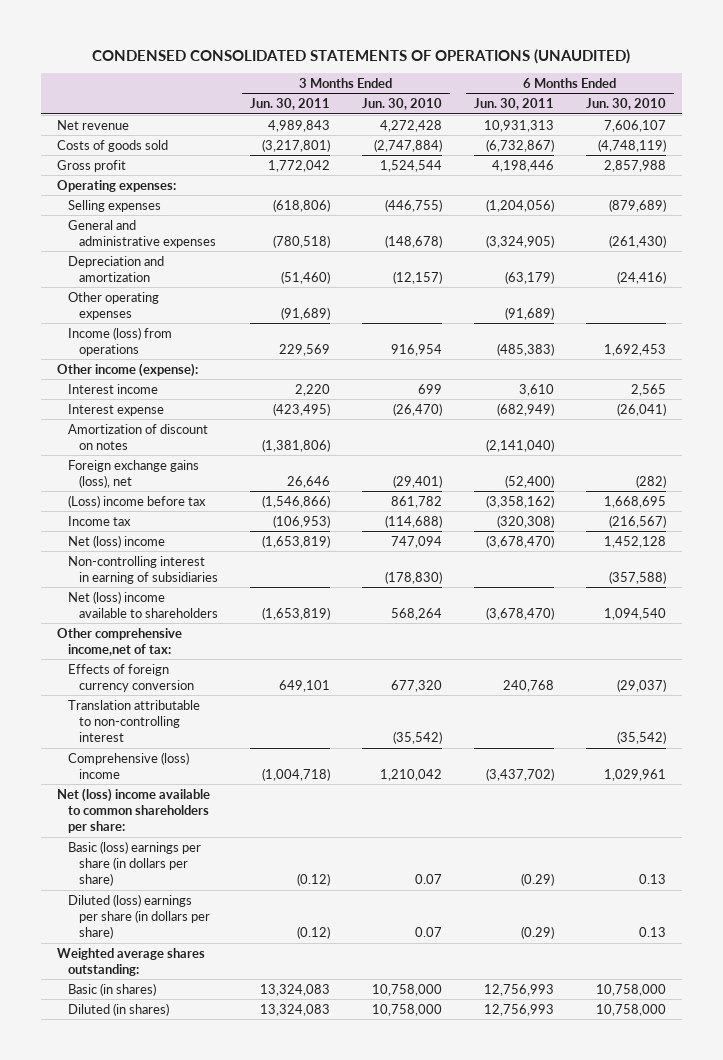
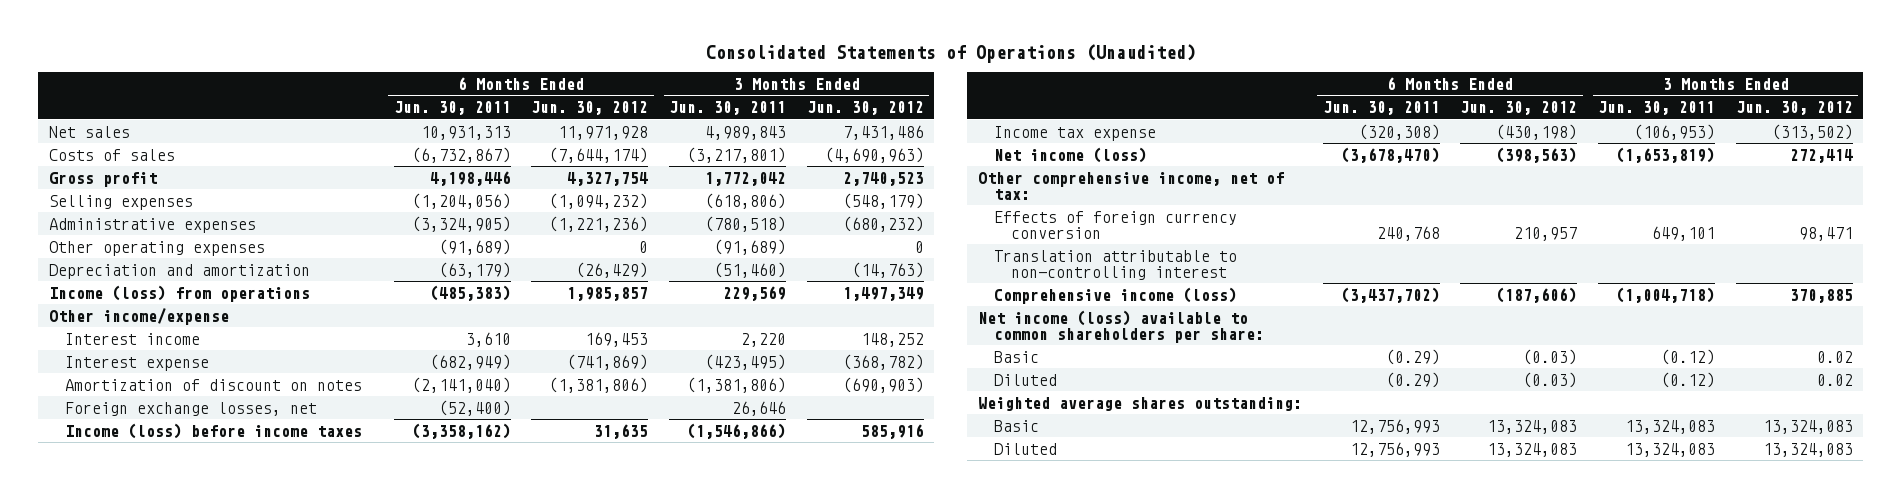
[92,48,631,64] CONDENSED CONSOLIDATED STATEMENTS OF OPERATIONS (UNAUDITED) -> [705,43,1196,63] Consolidated Statements of Operations (Unaudited)
[361,97,442,110] Jun. 30, 2010 -> none
[585,97,666,110] Jun. 30, 2010 -> none
none -> [531,101,649,116] Jun. 30, 2012
none -> [807,101,925,116] Jun. 30, 2012
[56,119,129,130] Net revenue -> [48,125,130,138] Net sales
[56,139,168,152] Costs of goods sold -> [48,148,175,161] Costs of sales
[56,179,176,192] Operating expenses: -> none
[67,219,216,248] General and administrative expenses -> [48,217,256,233] Administrative expenses
[67,255,164,282] Depreciation and amortization -> [48,263,310,279] Depreciation and amortization
[56,362,198,377] Other income (expense): -> [48,307,229,325] Other income/expense
[67,534,165,548] Net (loss) income -> none
[67,555,218,584] Non-controlling interest in earning of subsidiaries -> none
[67,459,199,488] Foreign exchange gains (loss), net -> [65,401,318,416] Foreign exchange losses, net
[67,494,206,508] (Loss) income before tax -> [65,422,363,439] Income (loss) before income taxes
[67,515,131,526] Income tax -> [994,125,1157,141] Income tax expense
[67,590,218,618] Net (loss) income available to shareholders -> [994,146,1148,163] Net income (loss)
[56,627,182,656] Other comprehensive income,net of tax: -> [977,171,1284,200] Other comprehensive income, net of tax:
[67,751,189,779] Comprehensive (loss) income -> [994,286,1238,304] Comprehensive income (loss)
[56,787,210,834] Net (loss) income available to common shareholders per share: -> [977,309,1265,343] Net income (loss) available to common shareholders per share:
[67,840,201,887] Basic (loss) earnings per share (in dollars per share) -> [994,350,1040,363] Basic
[67,893,210,940] Diluted (loss) earnings per share (in dollars per share) -> [994,373,1058,386] Diluted
[67,982,156,996] Basic (in shares) -> [994,419,1040,432] Basic
[67,1002,169,1016] Diluted (in shares) -> [994,442,1058,455] Diluted

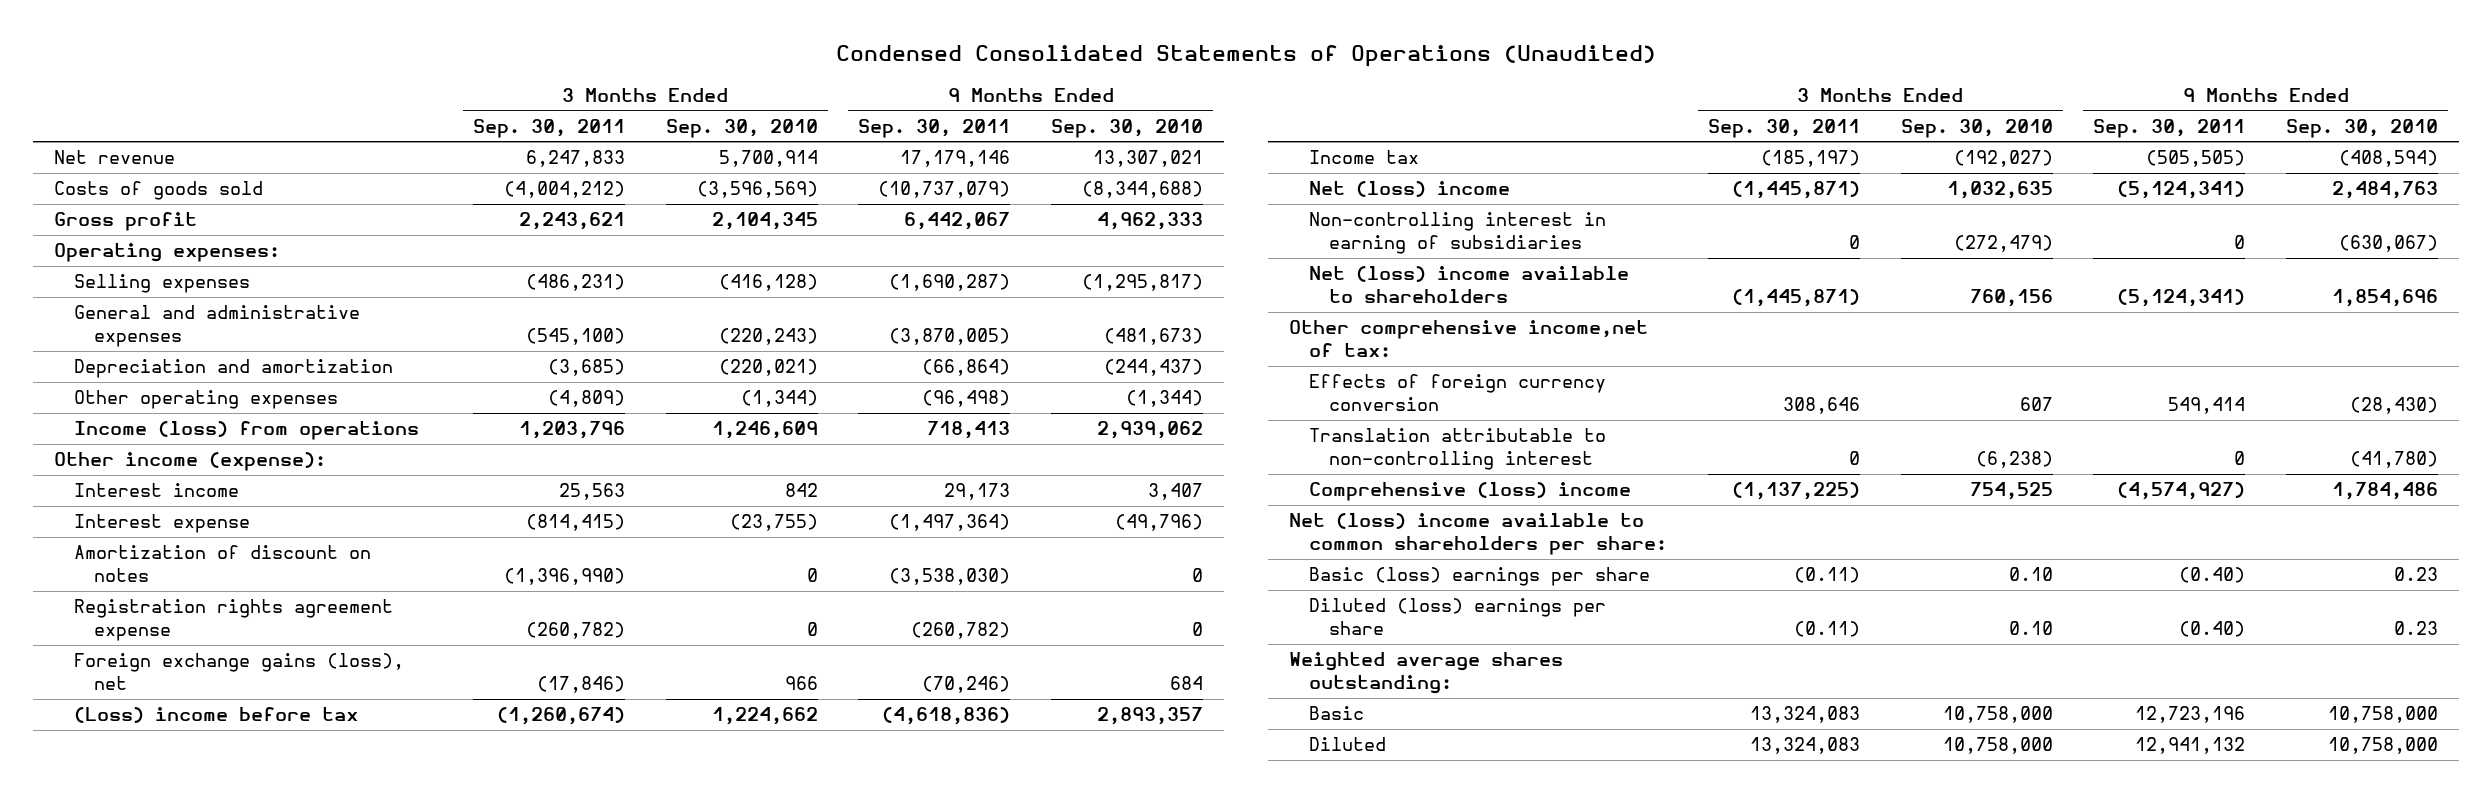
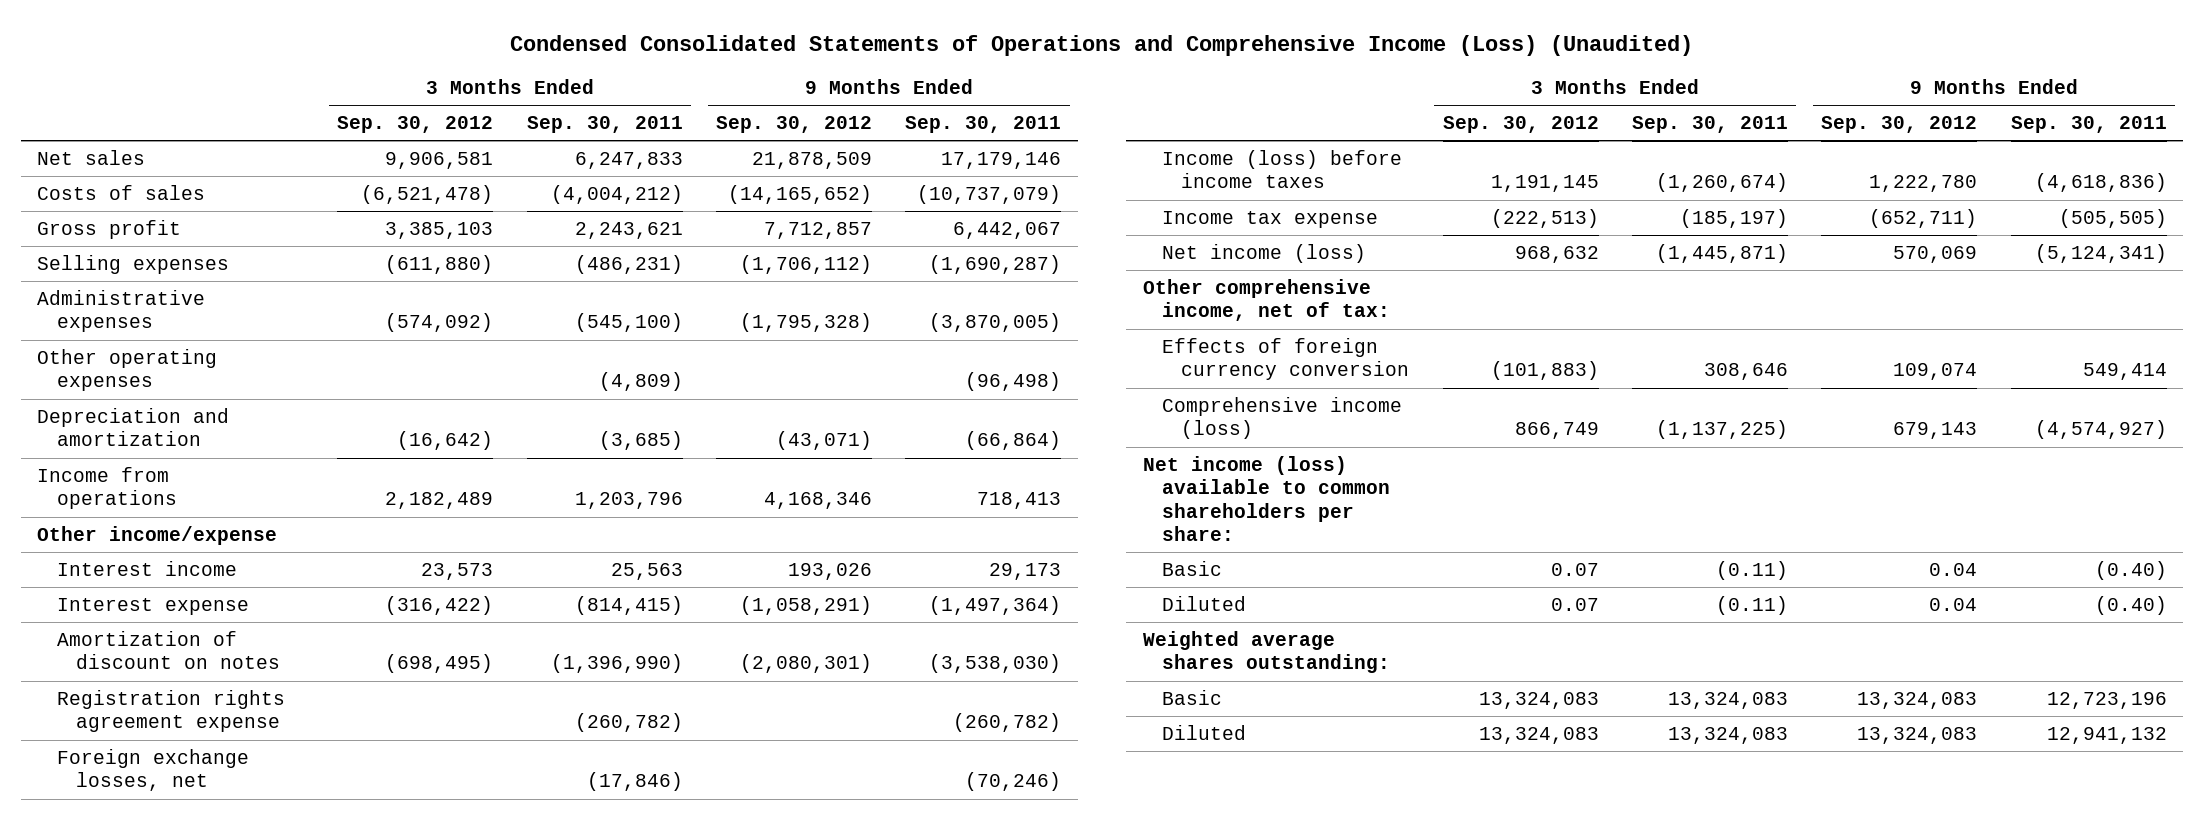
[835,45,1656,68] Condensed Consolidated Statements of Operations (Unaudited) -> [510,34,1694,56] Condensed Consolidated Statements of Operations and Comprehensive Income (Loss) (Unaudited)
[665,118,818,138] Sep. 30, 2010 -> none
[1051,118,1204,138] Sep. 30, 2010 -> none
none -> [337,116,494,134] Sep. 30, 2012
none -> [715,116,872,134] Sep. 30, 2012
[53,150,175,165] Net revenue -> [37,149,146,165] Net sales
[53,181,263,201] Costs of goods sold -> [37,184,206,200] Costs of sales
[53,243,280,263] Operating expenses: -> none
[73,305,360,348] General and administrative expenses -> [37,289,206,333] Administrative expenses
[73,359,393,379] Depreciation and amortization -> [37,407,230,447] Depreciation and amortization
[73,421,419,441] Income (loss) from operations -> [37,466,177,510] Income from operations
[53,452,326,472] Other income (expense): -> [37,525,278,545] Other income/expense
[1308,181,1510,198] Net (loss) income -> none
[1308,212,1606,255] Non-controlling interest in earning of subsidiaries -> none
[73,653,404,691] Foreign exchange gains (loss), net -> [56,748,249,792] Foreign exchange losses, net
[73,707,358,724] (Loss) income before tax -> [1162,149,1403,189] Income (loss) before income taxes
[1308,150,1419,165] Income tax -> [1162,210,1379,228] Income tax expense
[1308,266,1629,304] Net (loss) income available to shareholders -> [1162,243,1367,263] Net income (loss)
[1288,320,1648,358] Other comprehensive income,net of tax: -> [1142,278,1391,322] Other comprehensive income, net of tax:
[1308,428,1606,471] Translation attributable to non-controlling interest -> none
[1308,482,1631,502] Comprehensive (loss) income -> [1162,396,1403,440] Comprehensive income (loss)
[1288,513,1667,556] Net (loss) income available to common shareholders per share: -> [1142,455,1391,542] Net income (loss) available to common shareholders per share:
[1308,567,1650,587] Basic (loss) earnings per share -> [1162,560,1223,576] Basic
[1308,598,1606,636] Diluted (loss) earnings per share -> [1162,595,1247,611] Diluted

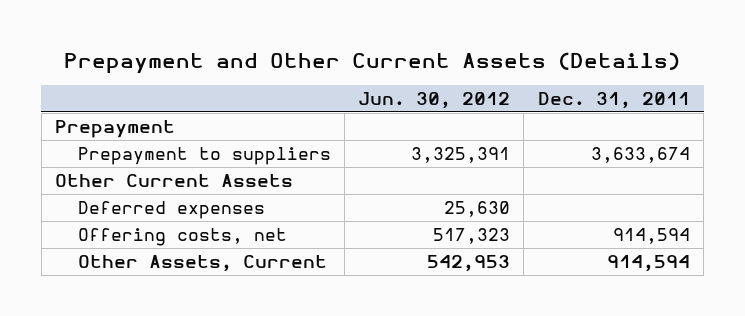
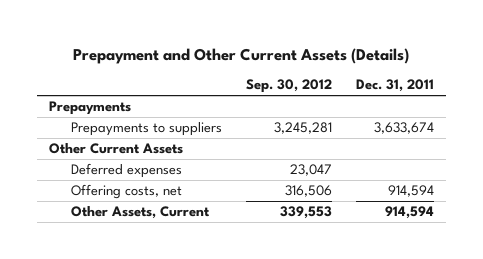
[358,92,511,110] Jun. 30, 2012 -> none
none -> [245,79,332,94] Sep. 30, 2012
[54,119,175,138] Prepayment -> [49,101,132,116] Prepayments
[77,146,331,165] Prepayment to suppliers -> [70,122,222,137] Prepayments to suppliers

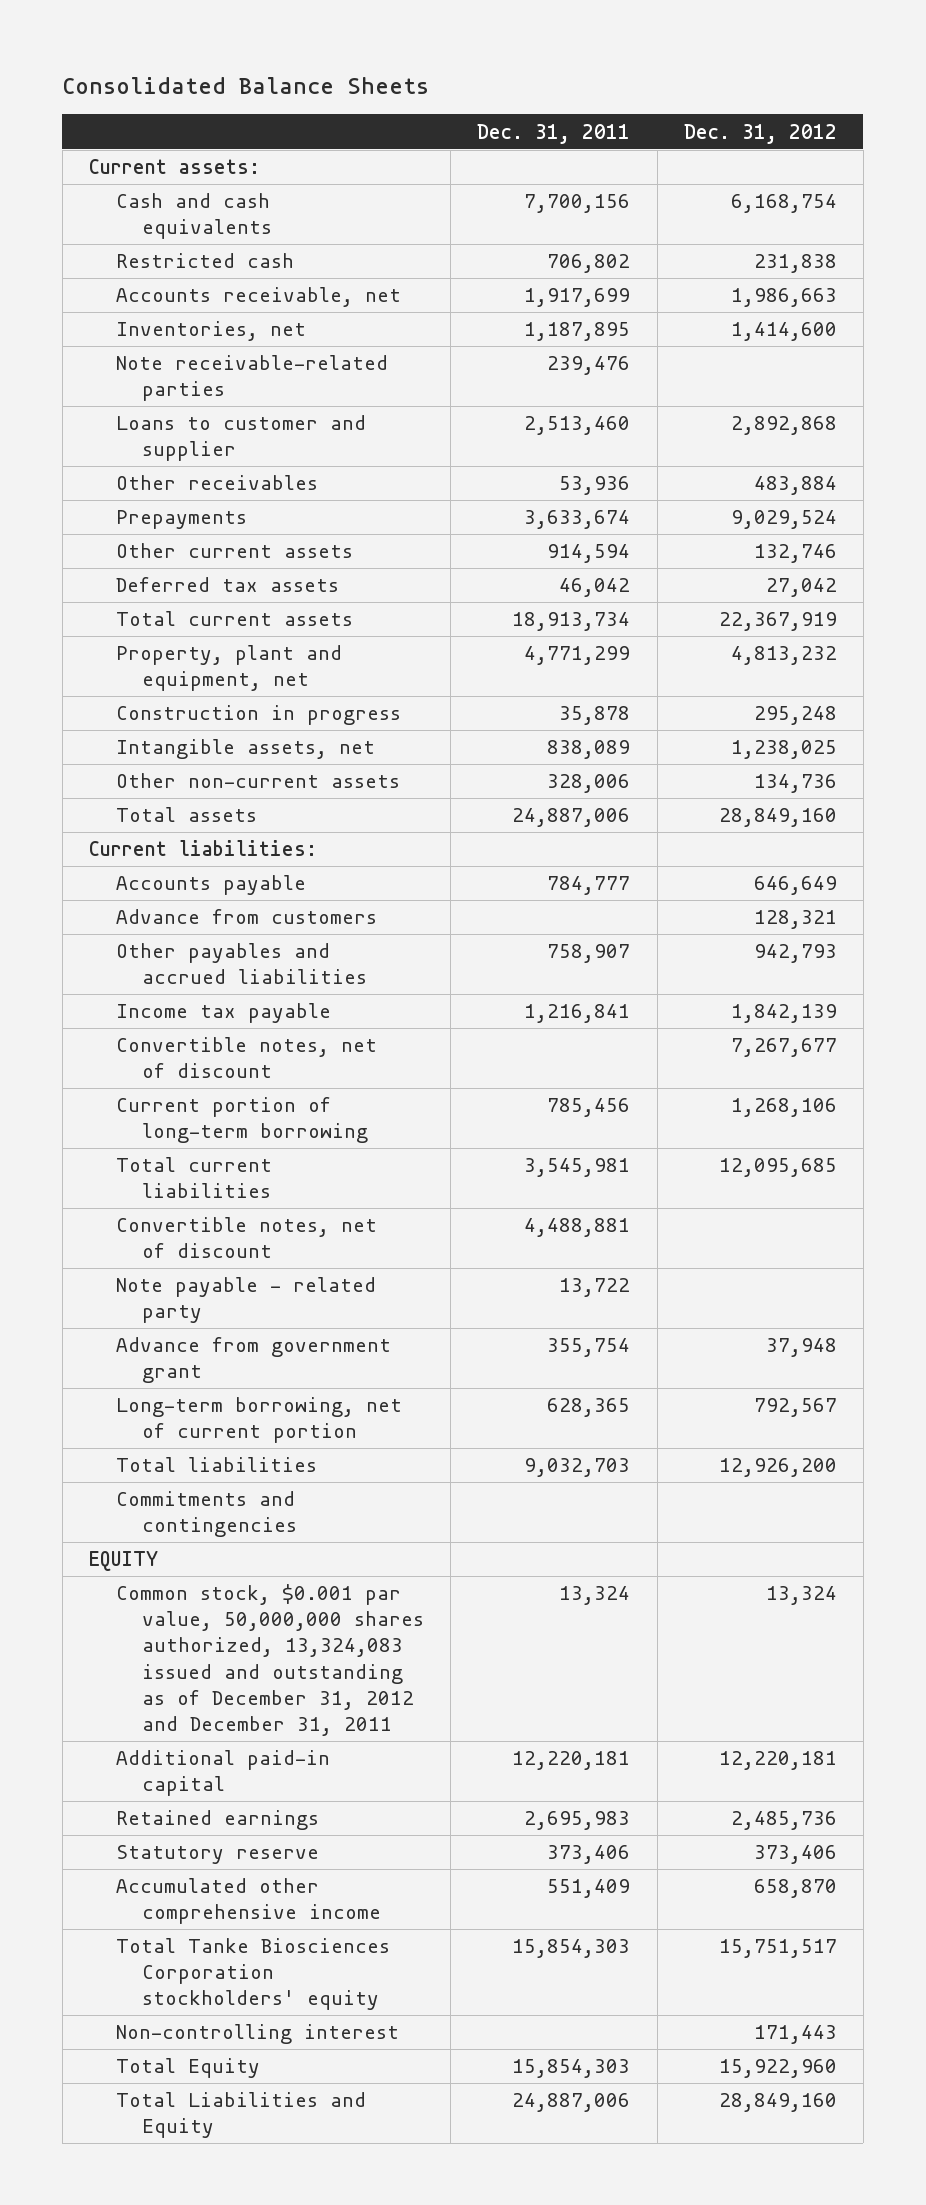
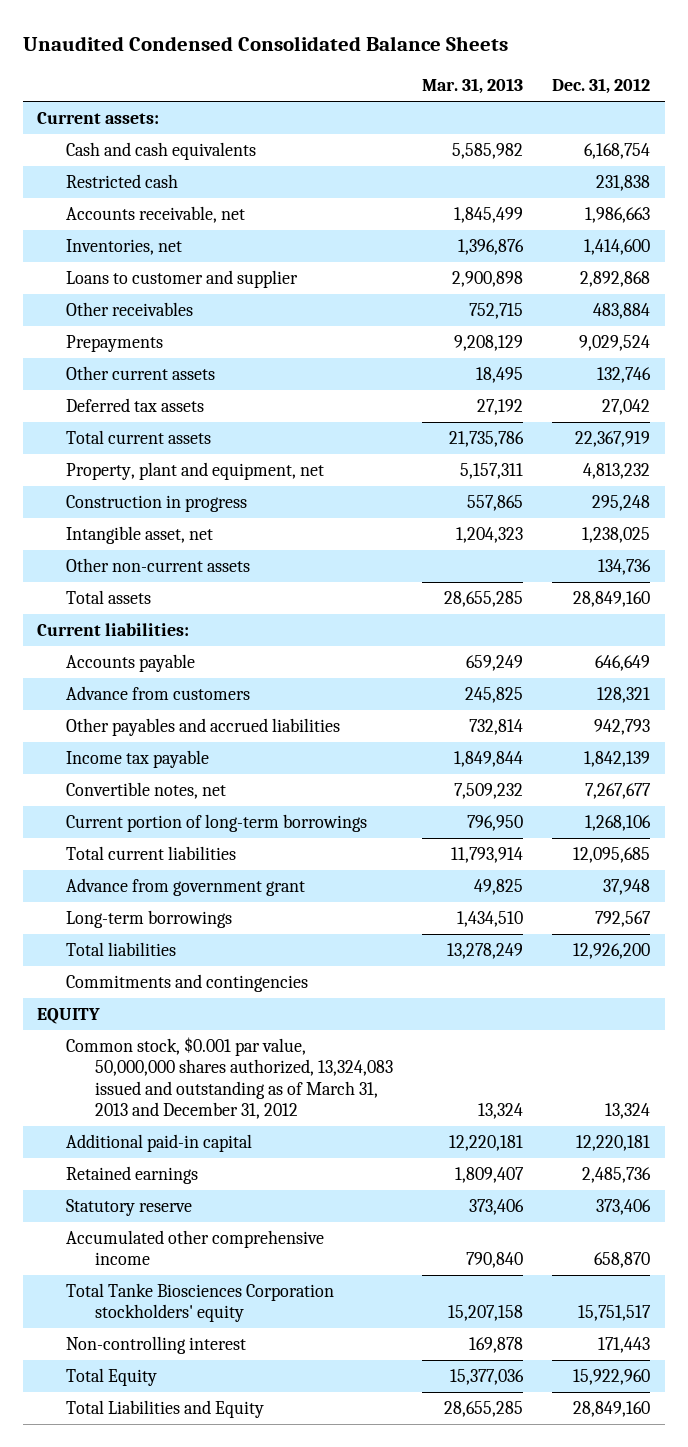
[62,77,430,95] Consolidated Balance Sheets -> [22,36,508,52] Unaudited Condensed Consolidated Balance Sheets
[477,123,631,144] Dec. 31, 2011 -> none
none -> [422,78,524,95] Mar. 31, 2013
[115,355,388,402] Note receivable-related parties -> none
[115,739,375,760] Intangible assets, net -> [66,526,214,545] Intangible asset, net
[115,1037,377,1079] Convertible notes, net of discount -> [66,782,227,800] Convertible notes, net
[115,1097,369,1144] Current portion of long-term borrowing -> [66,814,368,833] Current portion of long-term borrowings
[115,1217,377,1259] Convertible notes, net of discount -> none
[115,1277,376,1324] Note payable - related party -> none
[115,1397,402,1444] Long-term borrowing, net of current portion -> [66,910,233,929] Long-term borrowings
[115,1584,425,1736] Common stock, $0.001 par value, 50,000,000 shares authorized, 13,324,083 issued and outstanding as of December 31, 2012 and December 31, 2011 -> [66,1037,393,1119] Common stock, $0.001 par value, 50,000,000 shares authorized, 13,324,083 issued and outstanding as of March 31, 2013 and December 31, 2012

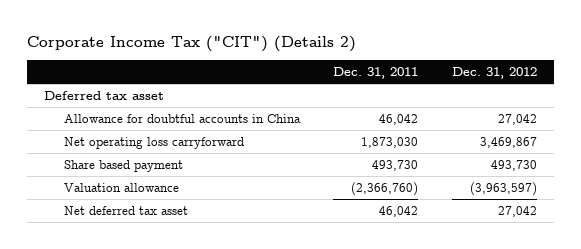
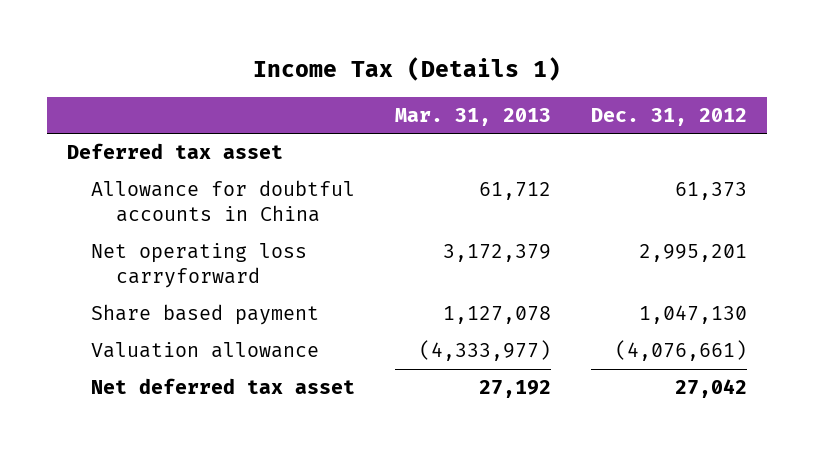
[27,36,357,53] Corporate Income Tax ("CIT") (Details 2) -> [253,57,562,82] Income Tax (Details 1)
[333,67,419,80] Dec. 31, 2011 -> none
none -> [395,107,552,126] Mar. 31, 2013
[498,113,538,125] 27,042 -> [675,182,748,201] 61,373
[480,136,538,148] 3,469,867 -> [639,244,748,263] 2,995,201
[491,159,538,171] 493,730 -> [639,305,748,325] 1,047,130
[470,181,538,196] (3,963,597) -> [615,340,748,362] (4,076,661)

